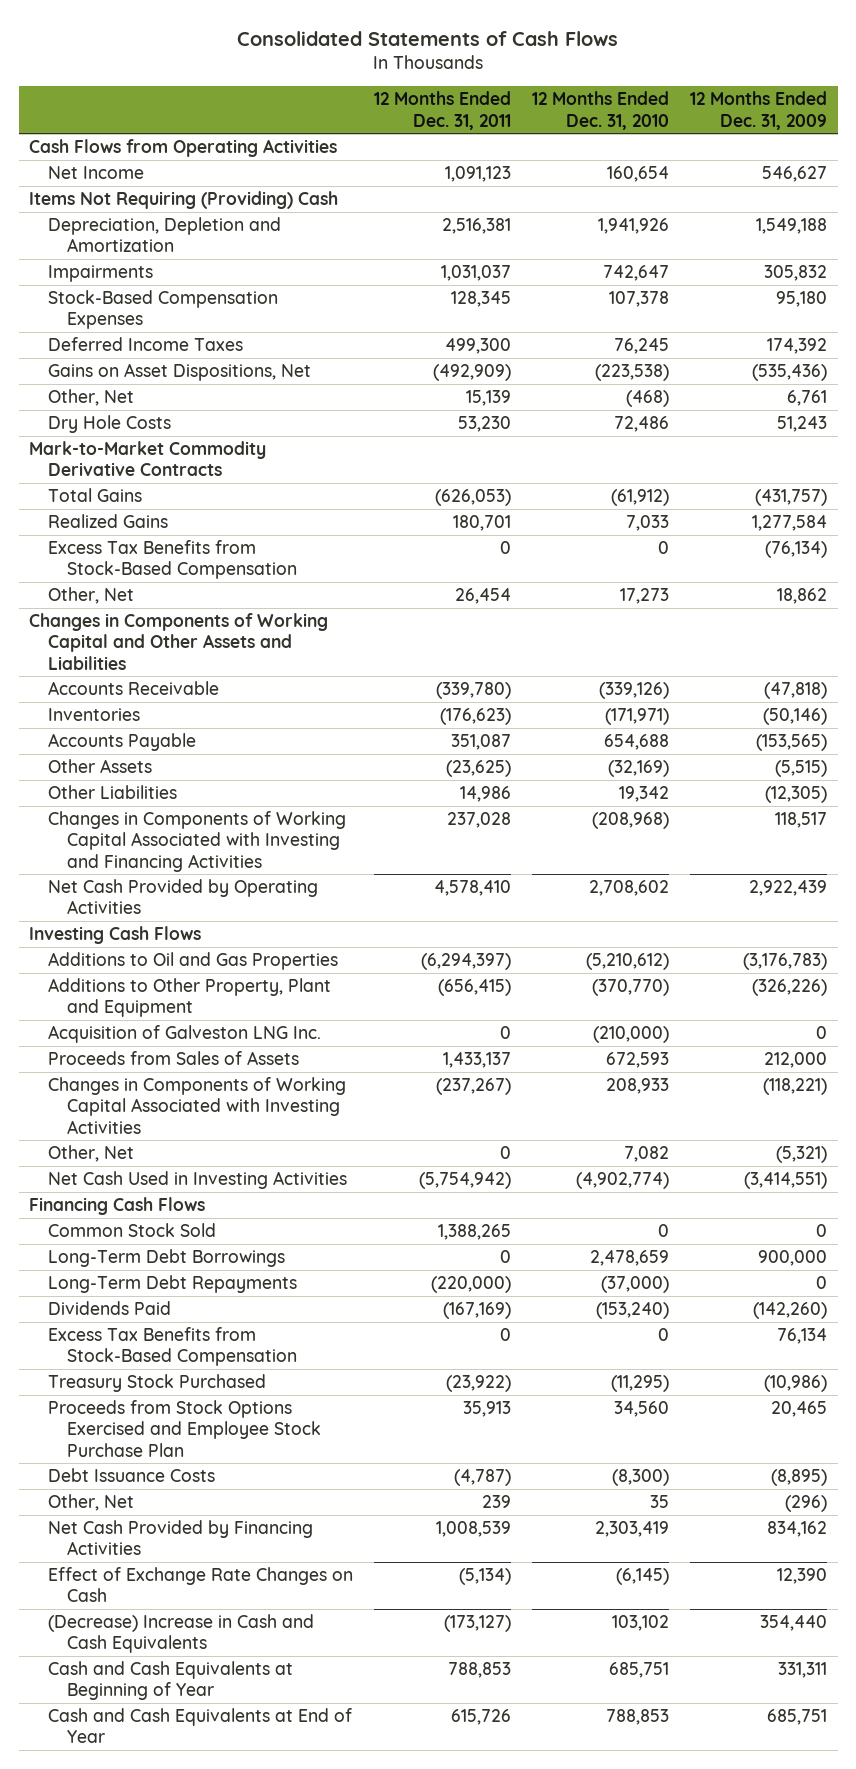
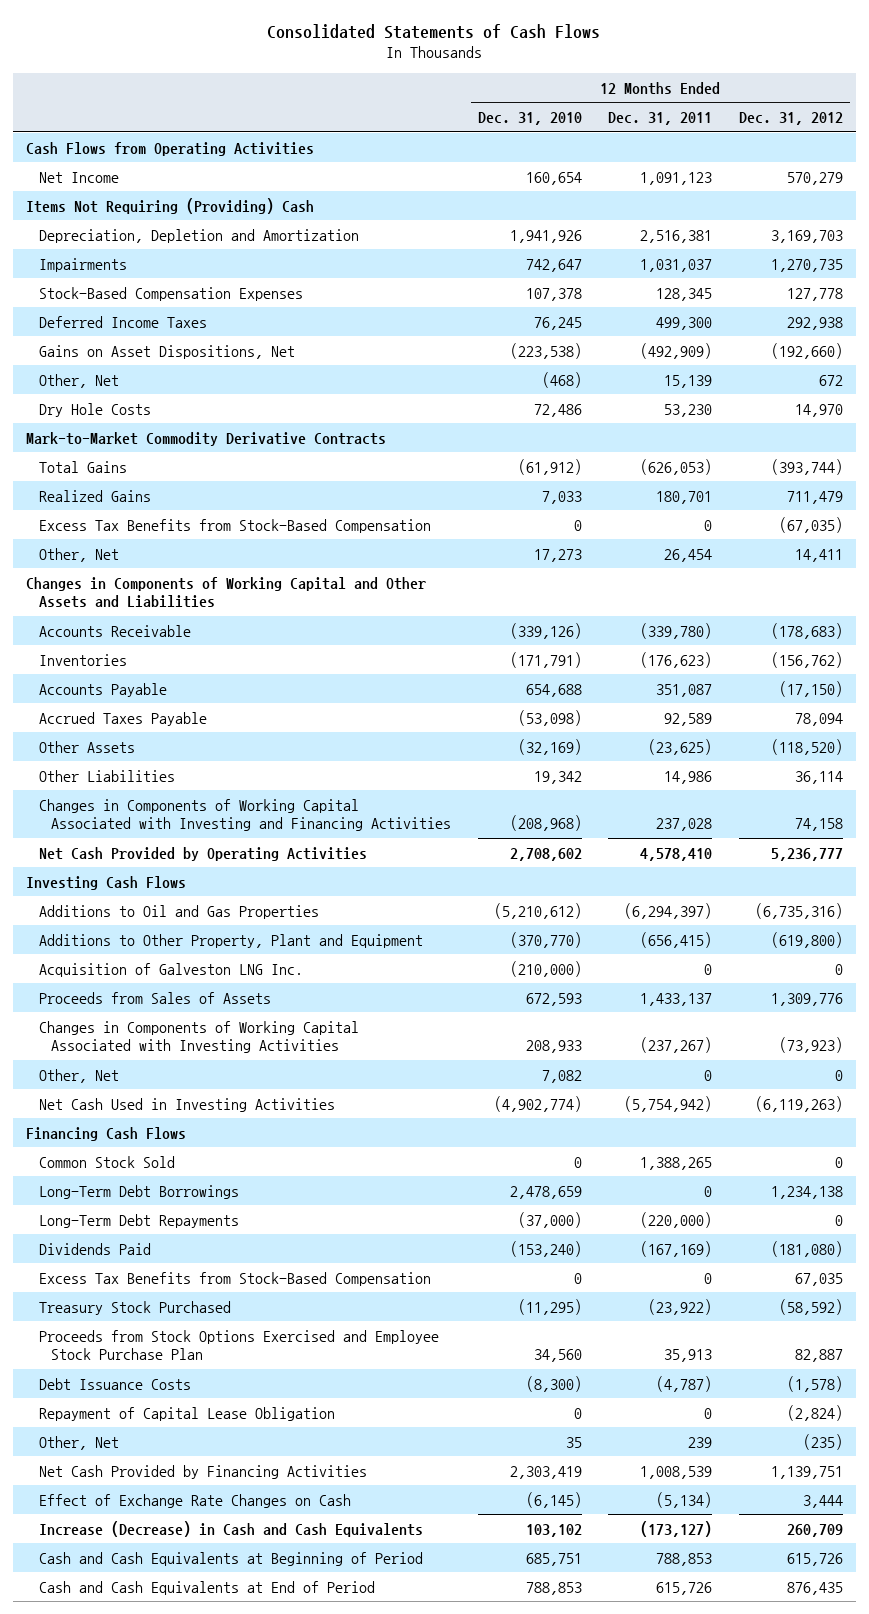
[690,91,828,130] 12 Months Ended Dec. 31, 2009 -> none
none -> [738,111,843,125] Dec. 31, 2012
[605,707,670,725] (171,971) -> [509,651,582,668] (171,791)
none -> [38,711,207,726] Accrued Taxes Payable
none -> [38,1406,335,1421] Repayment of Capital Lease Obligation
[48,1613,315,1654] (Decrease) Increase in Cash and Cash Equivalents -> [38,1520,423,1537] Increase (Decrease) in Cash and Cash Equivalents
[48,1660,294,1701] Cash and Cash Equivalents at Beginning of Year -> [38,1551,423,1566] Cash and Cash Equivalents at Beginning of Period
[48,1707,353,1744] Cash and Cash Equivalents at End of Year -> [38,1580,375,1595] Cash and Cash Equivalents at End of Period

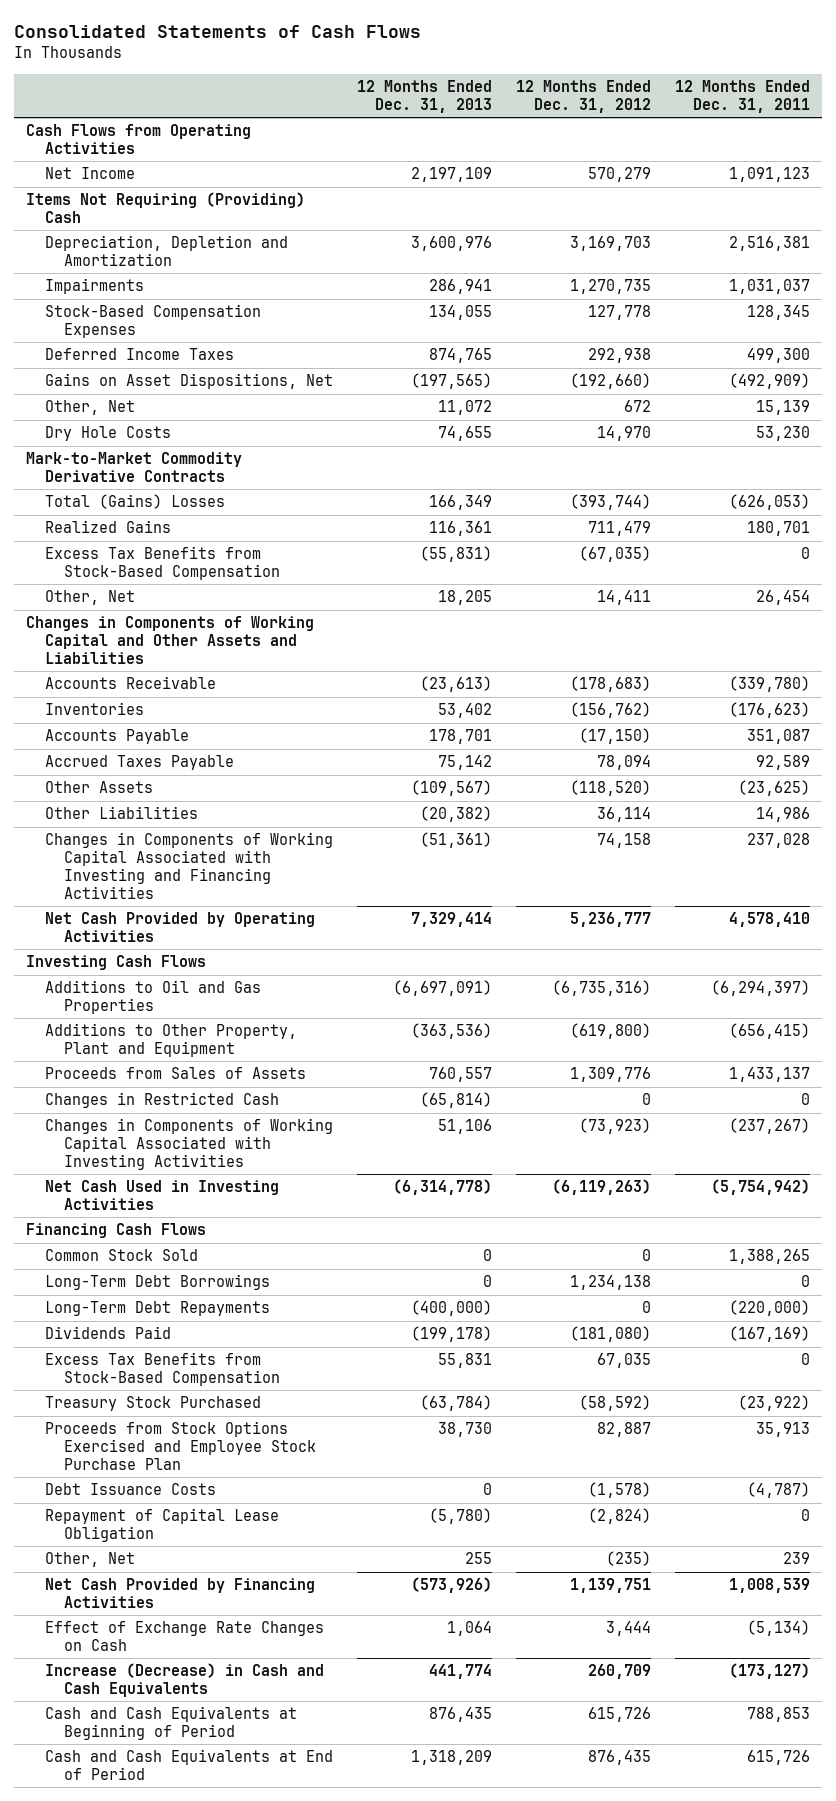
[477,111,582,125] Dec. 31, 2010 -> none
none -> [357,80,493,113] 12 Months Ended Dec. 31, 2013
[38,460,127,473] Total Gains -> [45,494,226,510] Total (Gains) Losses
[38,962,303,977] Acquisition of Galveston LNG Inc. -> none
none -> [45,1092,280,1109] Changes in Restricted Cash
[38,1068,119,1083] Other, Net -> none

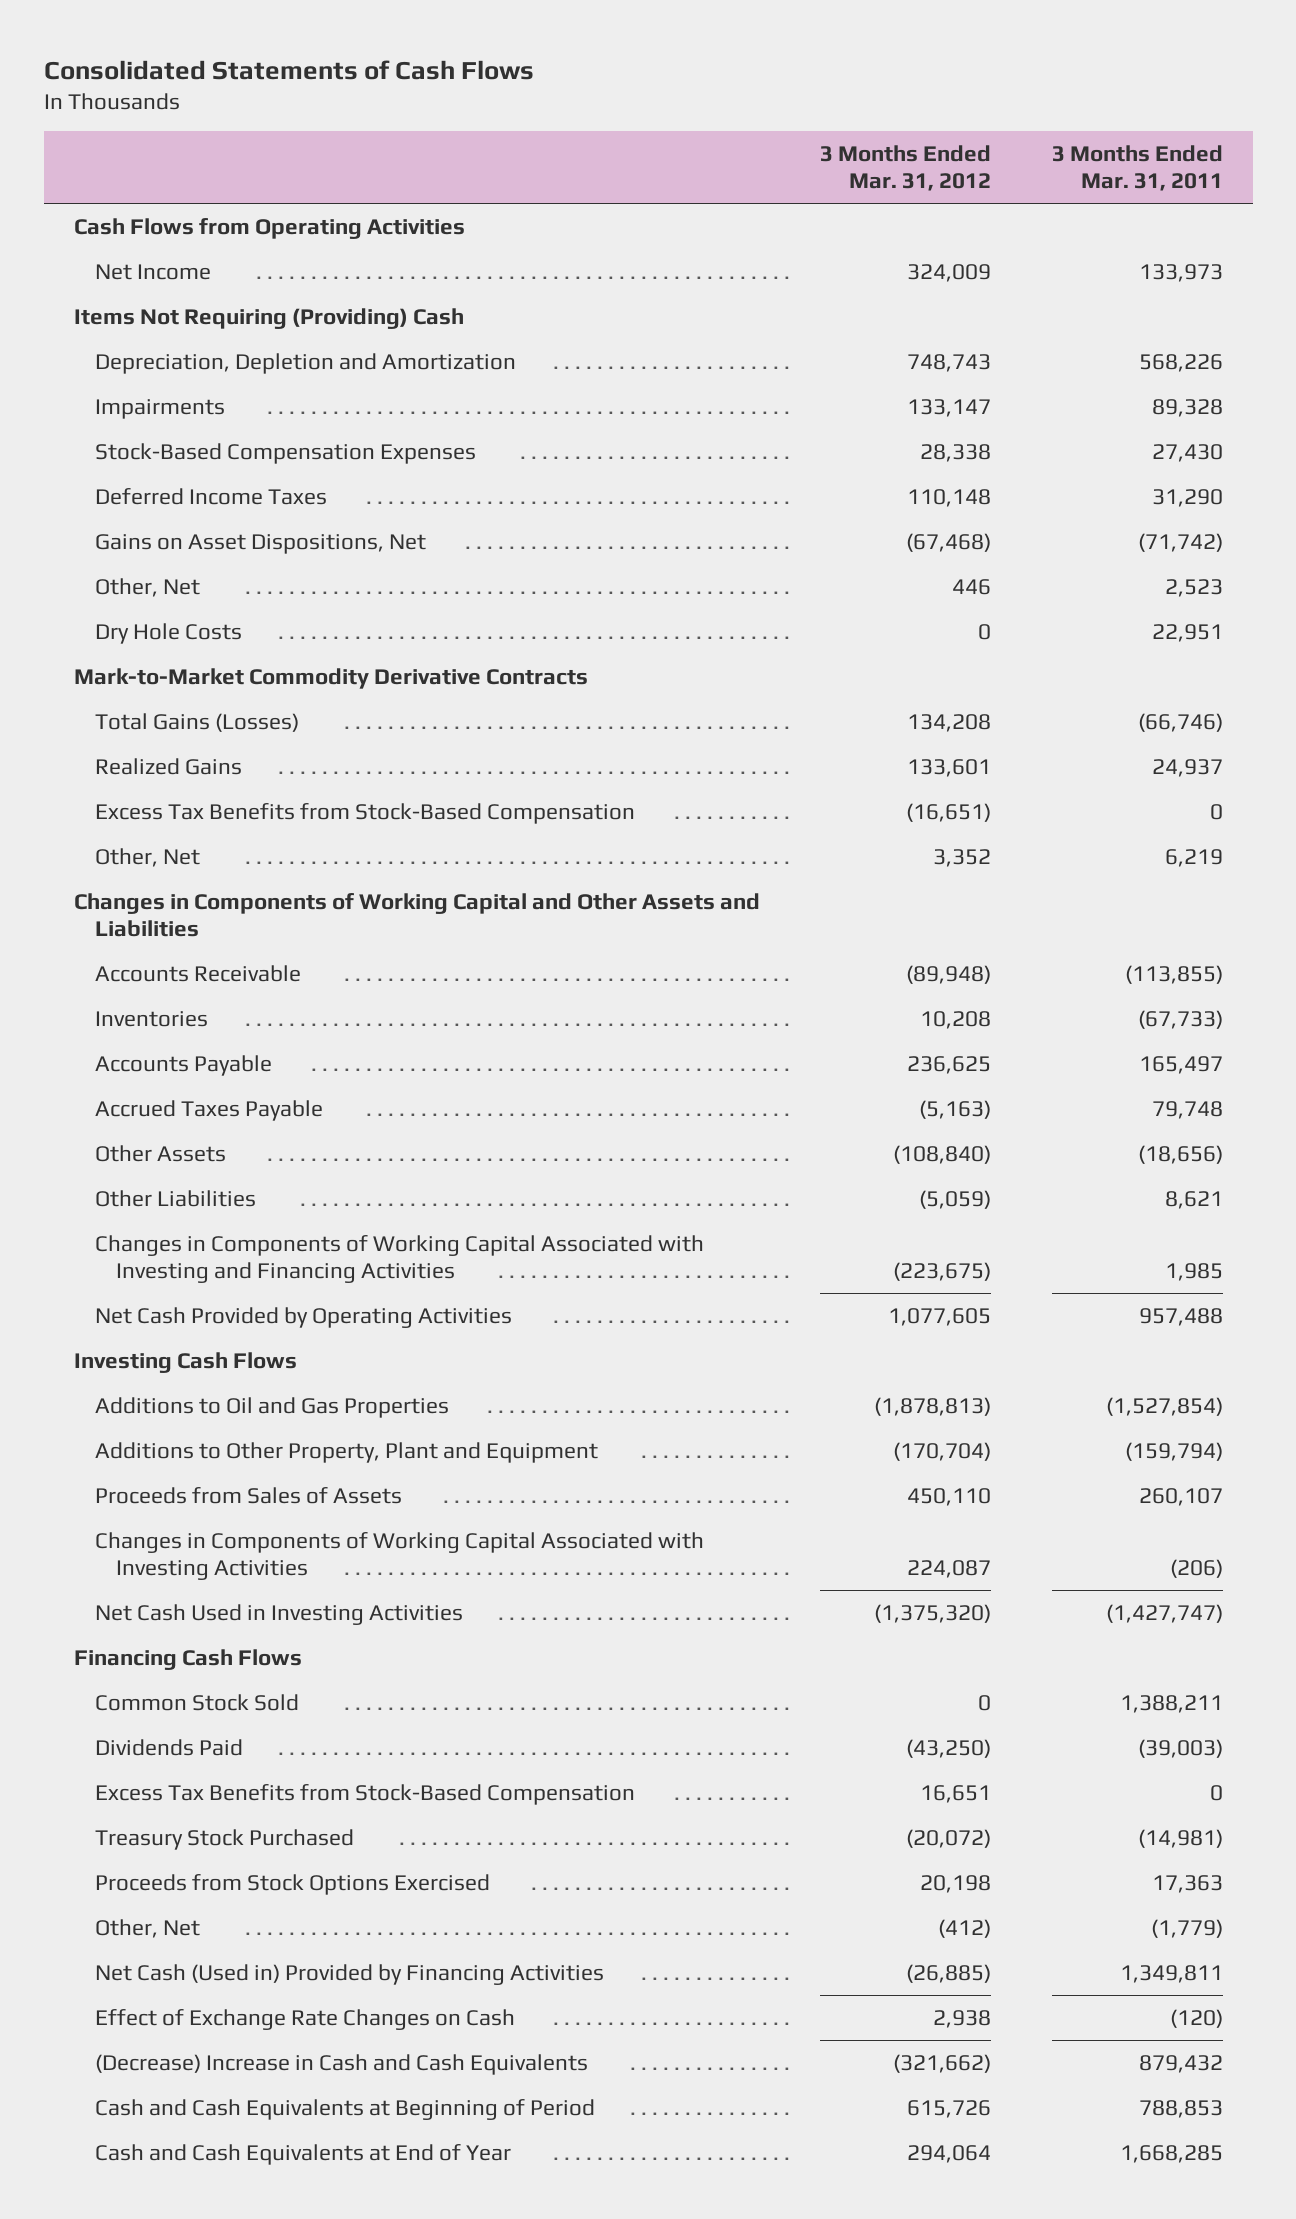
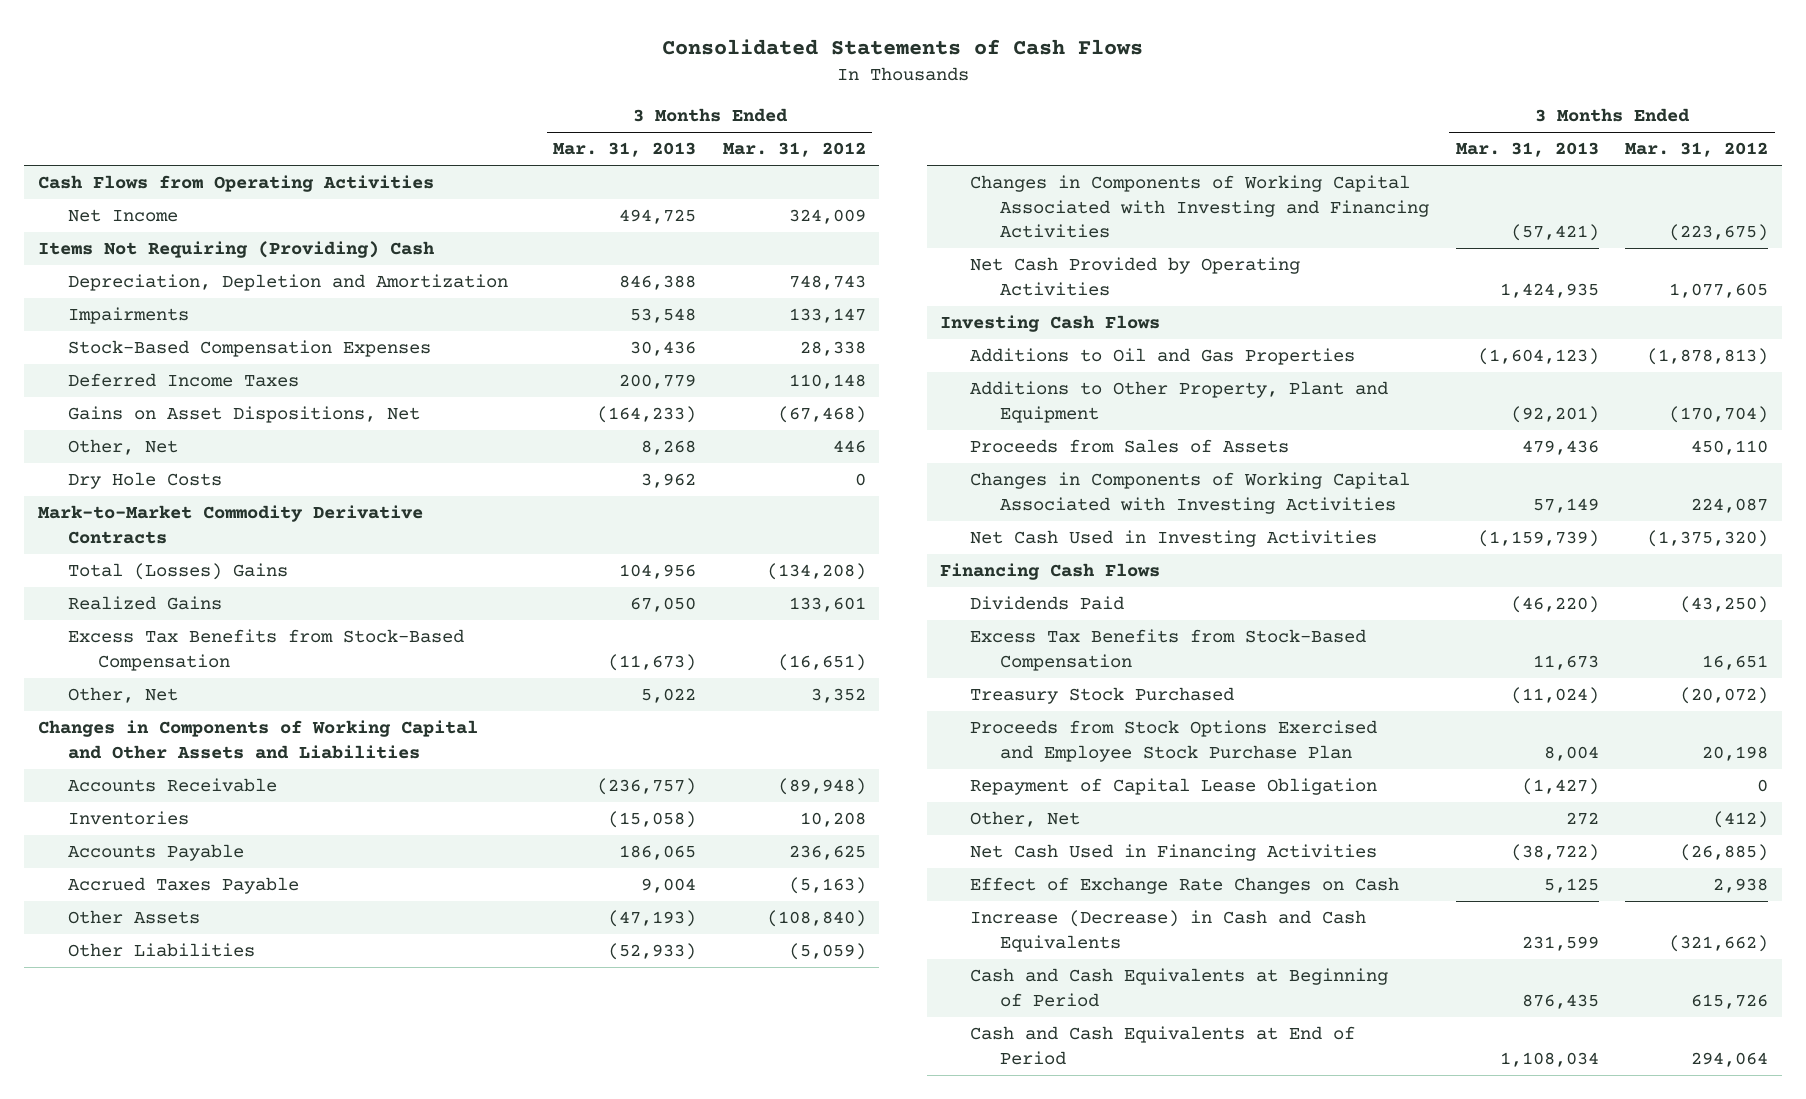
[1051,145,1223,192] 3 Months Ended Mar. 31, 2011 -> none
none -> [553,142,697,158] Mar. 31, 2013
[94,712,299,732] Total Gains (Losses) -> [67,563,288,581] Total (Losses) Gains
[907,713,992,732] 134,208 -> [766,563,866,581] (134,208)
[94,1693,299,1711] Common Stock Sold -> none
[94,1873,490,1895] Proceeds from Stock Options Exercised -> [970,720,1378,762] Proceeds from Stock Options Exercised and Employee Stock Purchase Plan
none -> [970,778,1378,796] Repayment of Capital Lease Obligation
[94,1963,604,1985] Net Cash (Used in) Provided by Financing Activities -> [970,844,1378,862] Net Cash Used in Financing Activities
[94,2053,588,2075] (Decrease) Increase in Cash and Cash Equivalents -> [970,910,1367,952] Increase (Decrease) in Cash and Cash Equivalents
[94,2143,511,2165] Cash and Cash Equivalents at End of Year -> [970,1026,1356,1065] Cash and Cash Equivalents at End of Period

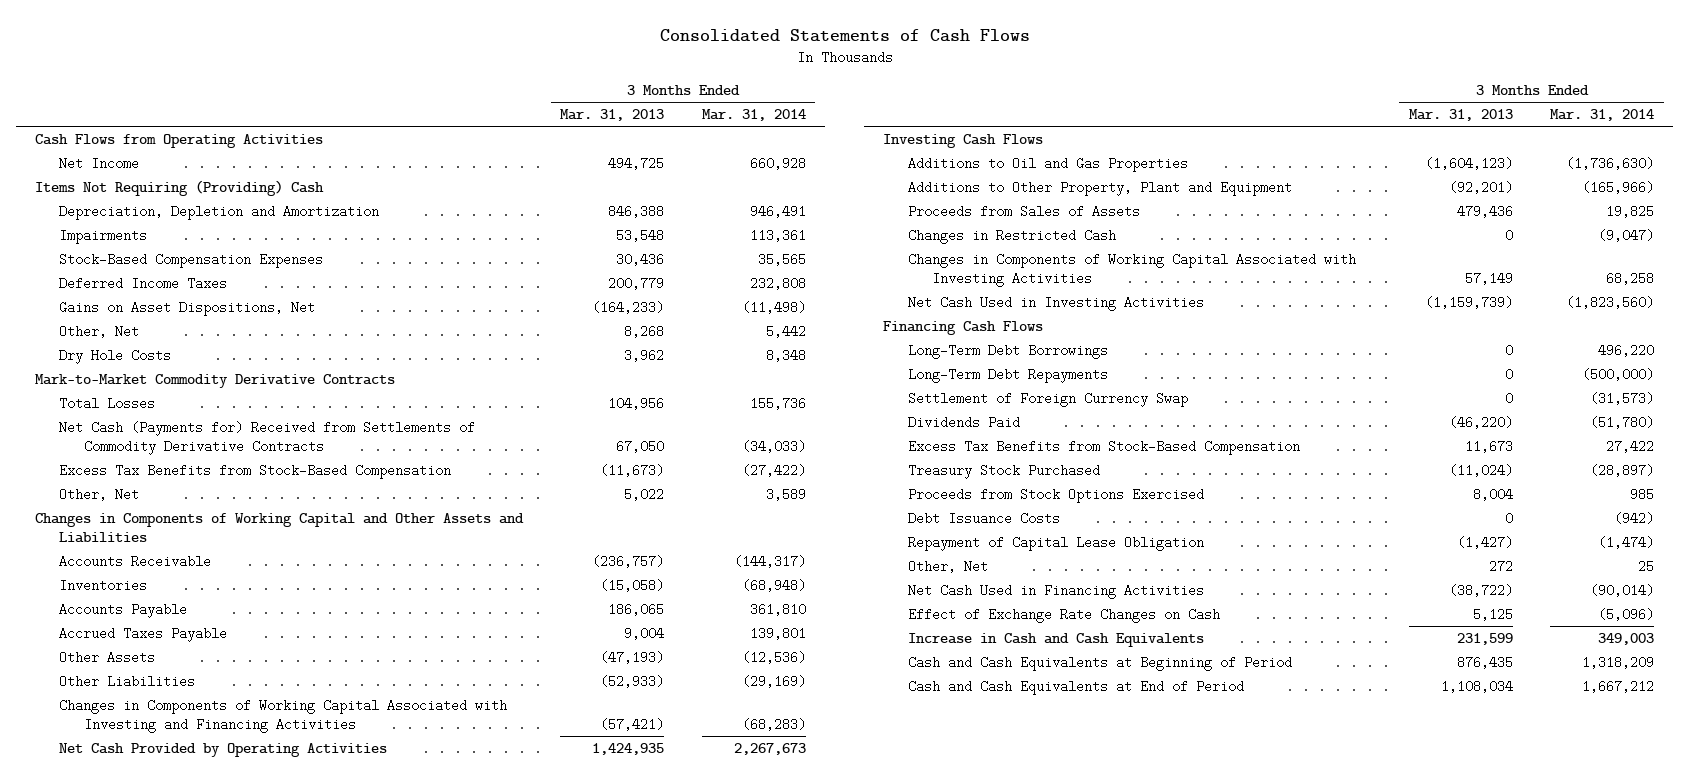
[722,142,866,158] Mar. 31, 2012 -> none
none -> [701,109,806,122] Mar. 31, 2014
[67,563,288,581] Total (Losses) Gains -> [59,396,156,410] Total Losses
[67,596,222,611] Realized Gains -> [59,420,476,455] Net Cash (Payments for) Received from Settlements of Commodity Derivative Contracts
none -> [907,228,1116,244] Changes in Restricted Cash
none -> [907,343,1108,359] Long-Term Debt Borrowings
none -> [907,367,1108,383] Long-Term Debt Repayments
none -> [907,391,1188,407] Settlement of Foreign Currency Swap
[970,720,1378,762] Proceeds from Stock Options Exercised and Employee Stock Purchase Plan -> [907,487,1204,503] Proceeds from Stock Options Exercised
none -> [907,511,1060,525] Debt Issuance Costs
[970,910,1367,952] Increase (Decrease) in Cash and Cash Equivalents -> [907,632,1204,647] Increase in Cash and Cash Equivalents

